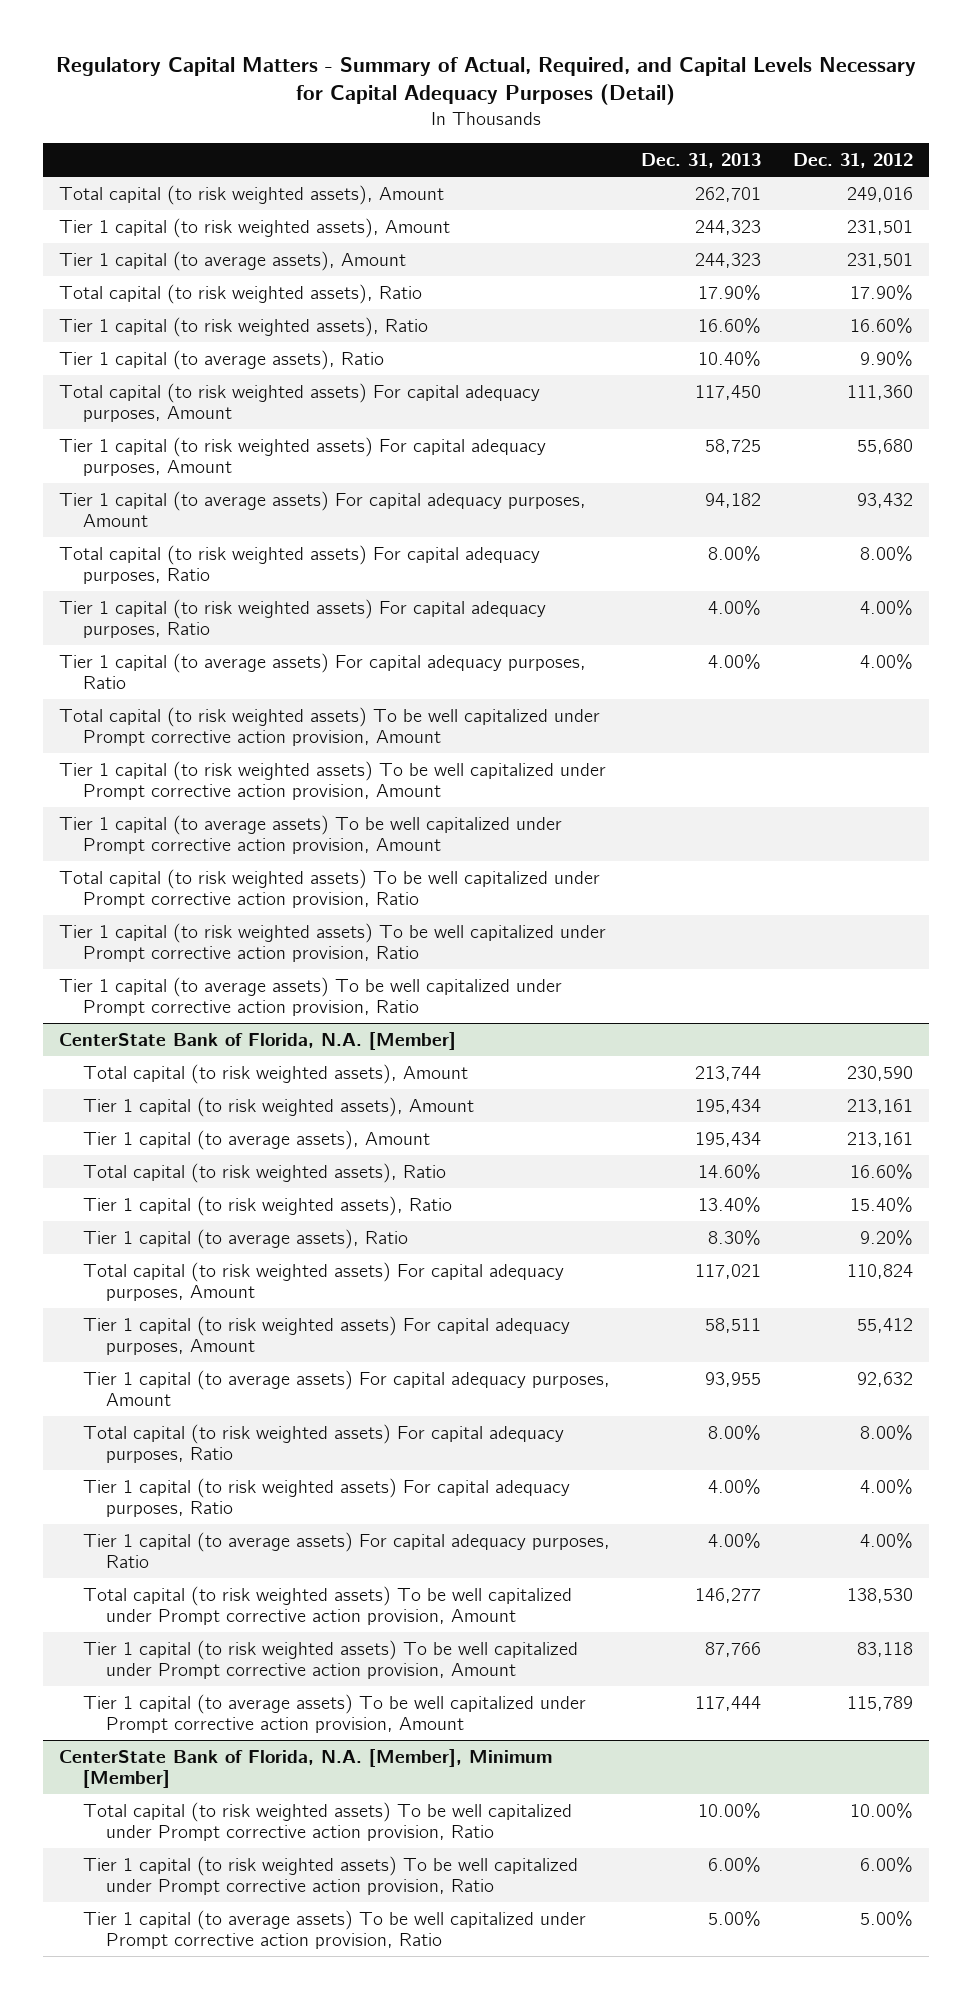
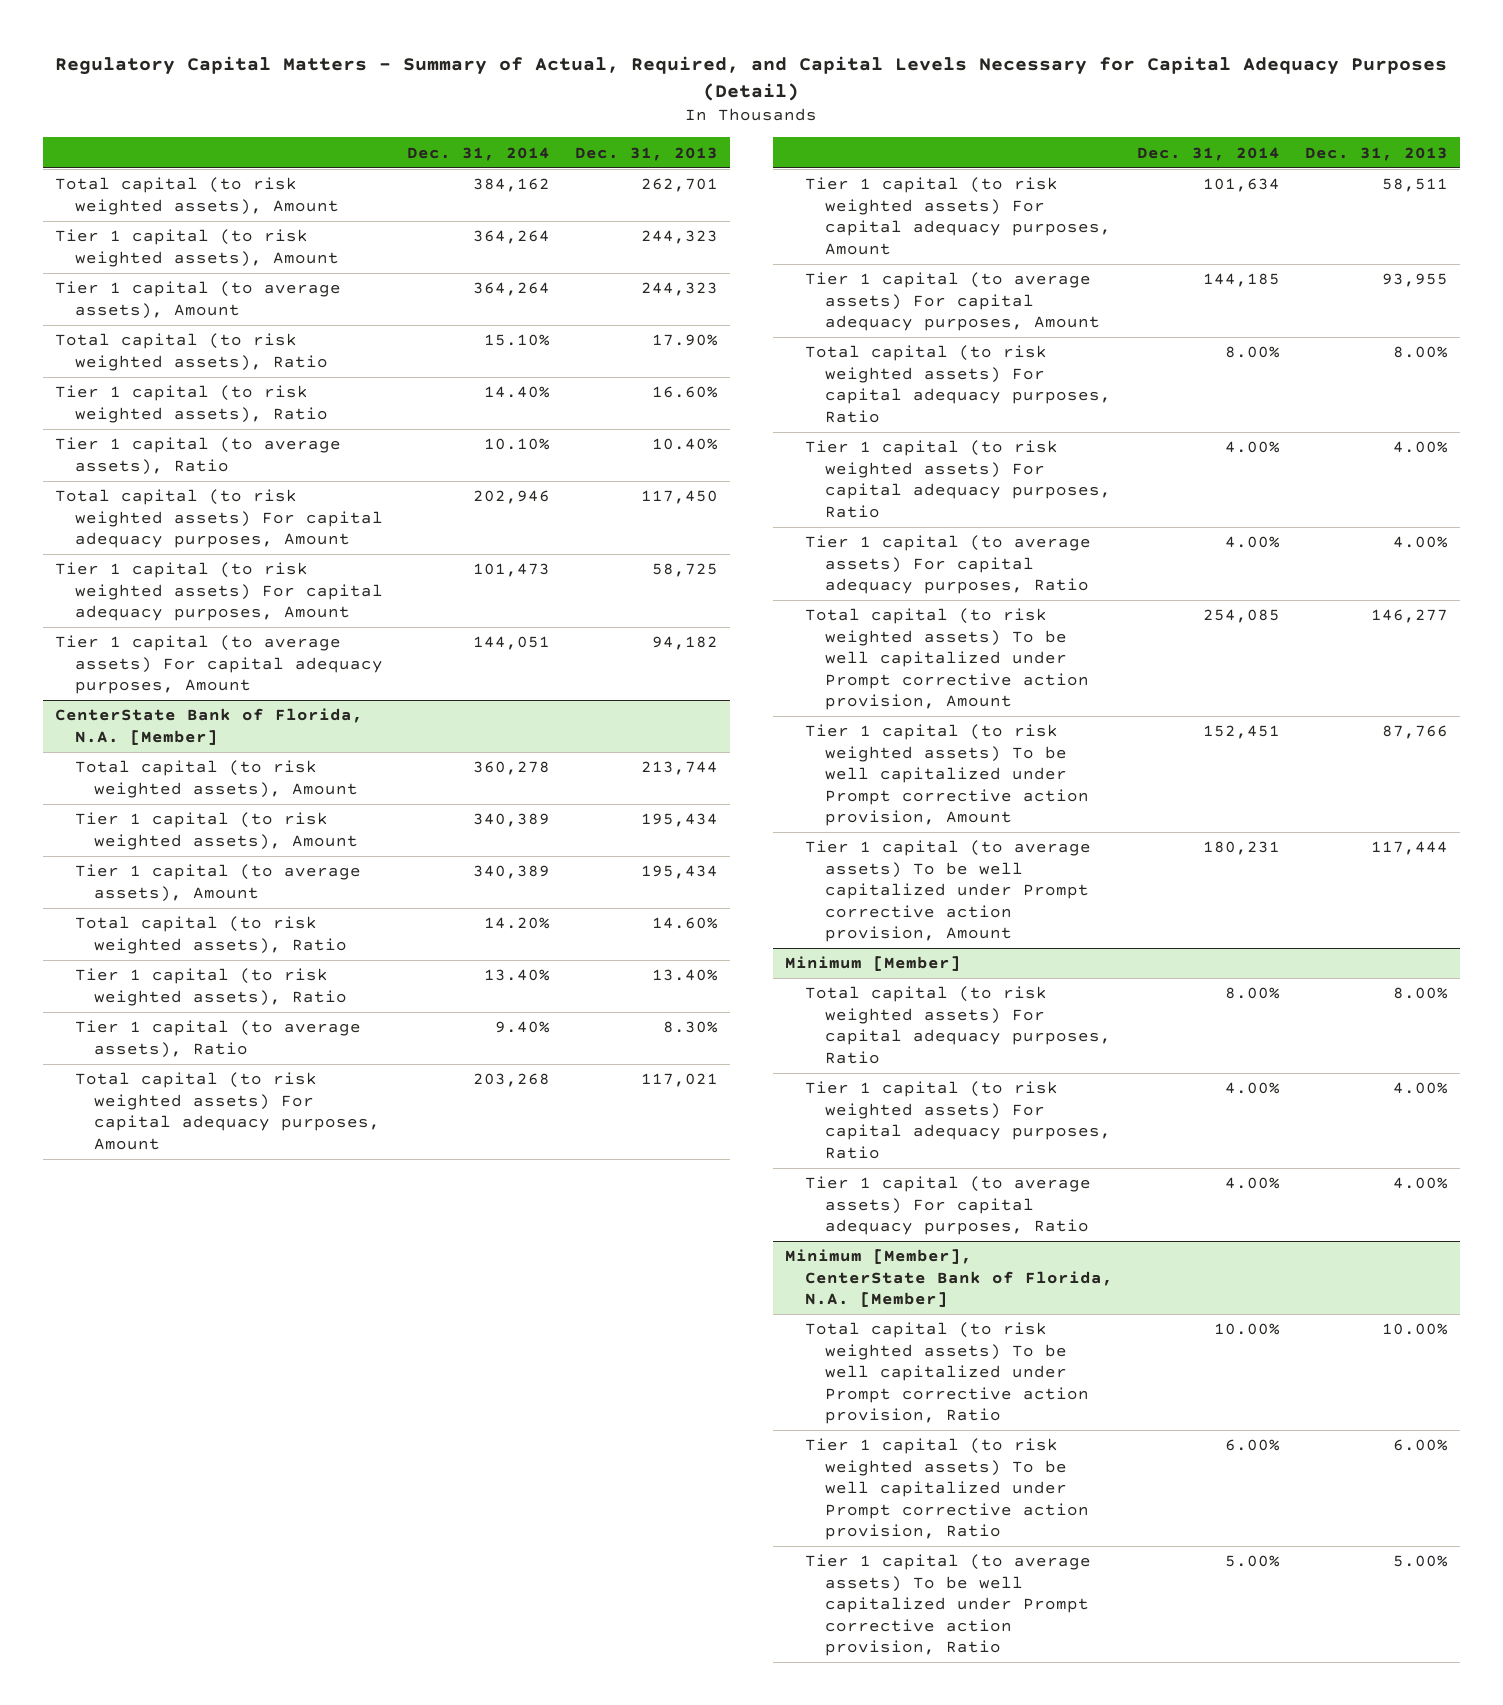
[793,153,914,169] Dec. 31, 2012 -> none
none -> [407,146,551,161] Dec. 31, 2014
[58,544,540,585] Total capital (to risk weighted assets) For capital adequacy purposes, Ratio -> none
[58,598,546,639] Tier 1 capital (to risk weighted assets) For capital adequacy purposes, Ratio -> none
[58,652,586,690] Tier 1 capital (to average assets) For capital adequacy purposes, Ratio -> none
[58,706,600,747] Total capital (to risk weighted assets) To be well capitalized under Prompt corrective action provision, Amount -> none
[58,760,606,801] Tier 1 capital (to risk weighted assets) To be well capitalized under Prompt corrective action provision, Amount -> none
[58,814,562,855] Tier 1 capital (to average assets) To be well capitalized under Prompt corrective action provision, Amount -> none
[58,868,600,909] Total capital (to risk weighted assets) To be well capitalized under Prompt corrective action provision, Ratio -> none
[58,922,606,963] Tier 1 capital (to risk weighted assets) To be well capitalized under Prompt corrective action provision, Ratio -> none
[58,976,562,1017] Tier 1 capital (to average assets) To be well capitalized under Prompt corrective action provision, Ratio -> none
none -> [785,956,962,972] Minimum [Member]
none -> [804,986,1111,1064] Total capital (to risk weighted assets) For capital adequacy purposes, Ratio
none -> [804,1081,1111,1159] Tier 1 capital (to risk weighted assets) For capital adequacy purposes, Ratio
none -> [804,1176,1091,1236] Tier 1 capital (to average assets) For capital adequacy purposes, Ratio
[58,1748,552,1789] CenterState Bank of Florida, N.A. [Member], Minimum [Member] -> [785,1249,1113,1308] Minimum [Member], CenterState Bank of Florida, N.A. [Member]

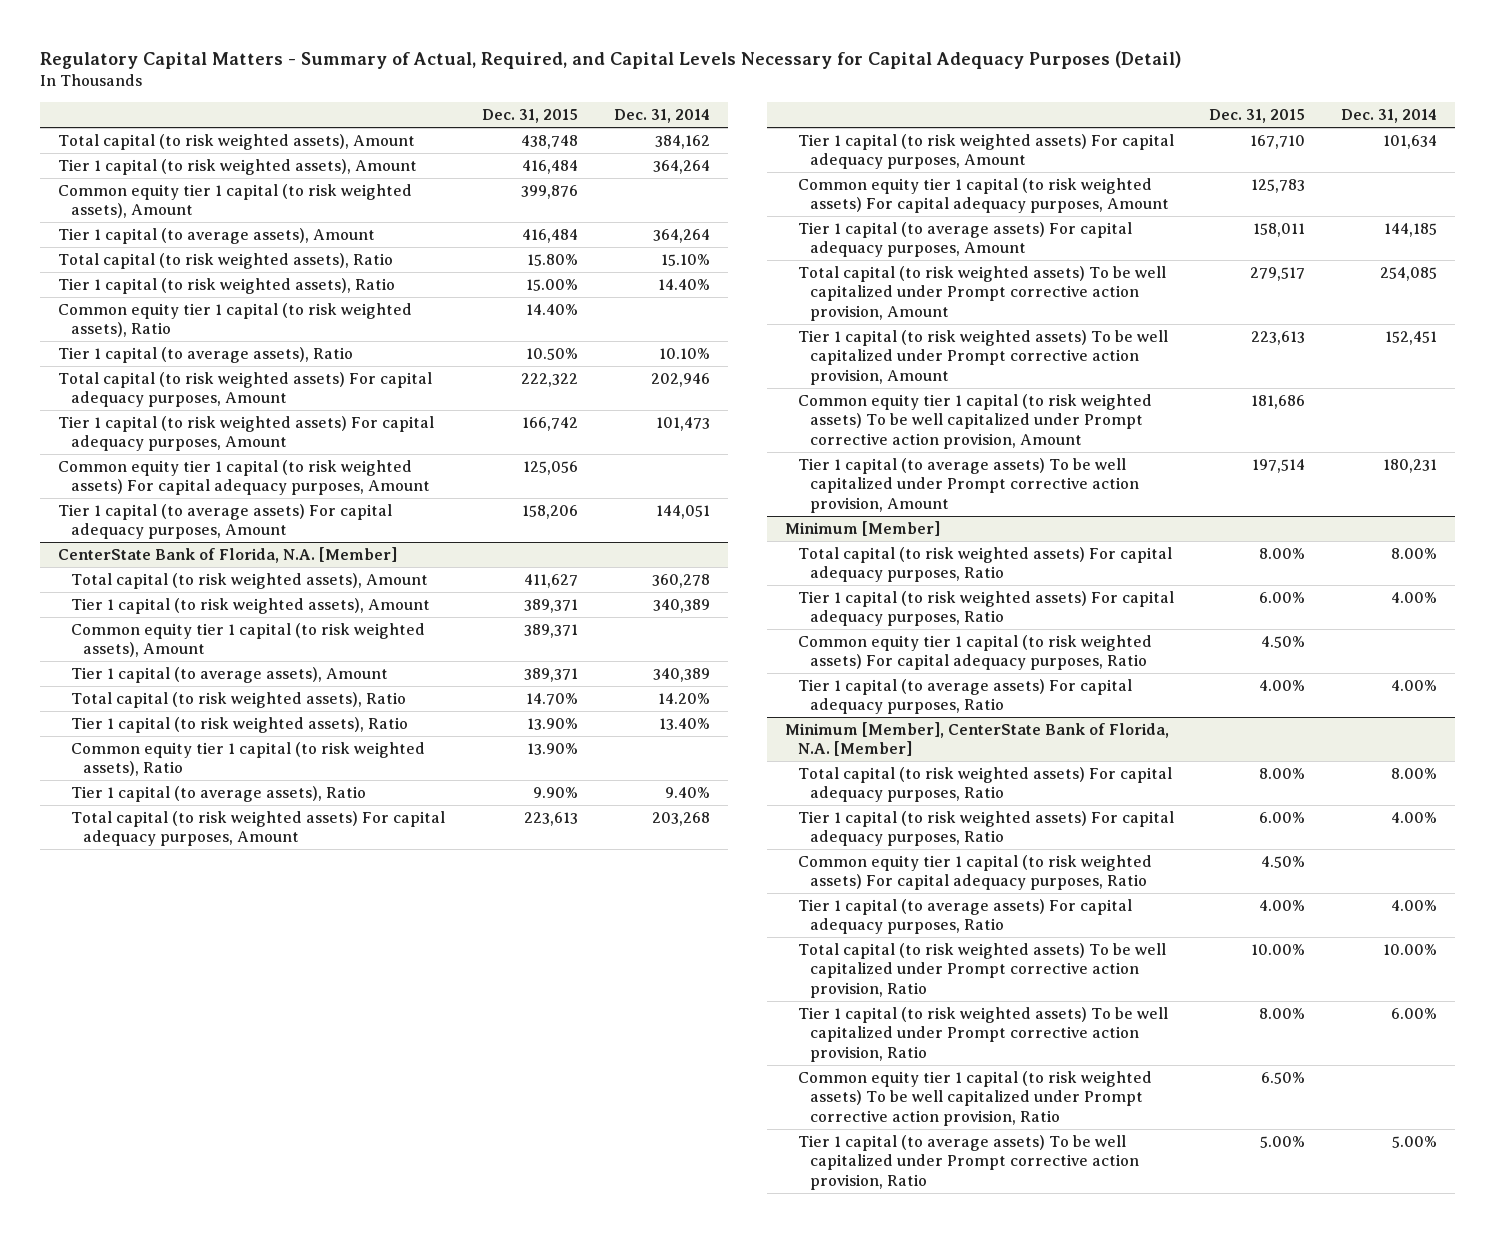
[574,146,718,161] Dec. 31, 2013 -> none
none -> [482,108,579,123] Dec. 31, 2015
none -> [58,183,413,219] Common equity tier 1 capital (to risk weighted assets), Amount
none -> [58,302,413,338] Common equity tier 1 capital (to risk weighted assets), Ratio
none -> [58,459,430,496] Common equity tier 1 capital (to risk weighted assets) For capital adequacy purposes, Amount
none -> [70,622,425,658] Common equity tier 1 capital (to risk weighted assets), Amount
none -> [70,741,425,777] Common equity tier 1 capital (to risk weighted assets), Ratio
none -> [797,177,1170,214] Common equity tier 1 capital (to risk weighted assets) For capital adequacy purposes, Amount
[804,345,1111,423] Total capital (to risk weighted assets) For capital adequacy purposes, Ratio -> none
[804,440,1111,518] Tier 1 capital (to risk weighted assets) For capital adequacy purposes, Ratio -> none
[804,535,1091,595] Tier 1 capital (to average assets) For capital adequacy purposes, Ratio -> none
none -> [797,393,1152,449] Common equity tier 1 capital (to risk weighted assets) To be well capitalized under Prompt corrective action provision, Amount
none -> [797,634,1152,671] Common equity tier 1 capital (to risk weighted assets) For capital adequacy purposes, Ratio
none -> [797,766,1172,803] Total capital (to risk weighted assets) For capital adequacy purposes, Ratio
none -> [797,810,1174,847] Tier 1 capital (to risk weighted assets) For capital adequacy purposes, Ratio
none -> [797,854,1152,891] Common equity tier 1 capital (to risk weighted assets) For capital adequacy purposes, Ratio
none -> [797,898,1132,935] Tier 1 capital (to average assets) For capital adequacy purposes, Ratio
none -> [797,1070,1152,1126] Common equity tier 1 capital (to risk weighted assets) To be well capitalized under Prompt corrective action provision, Ratio

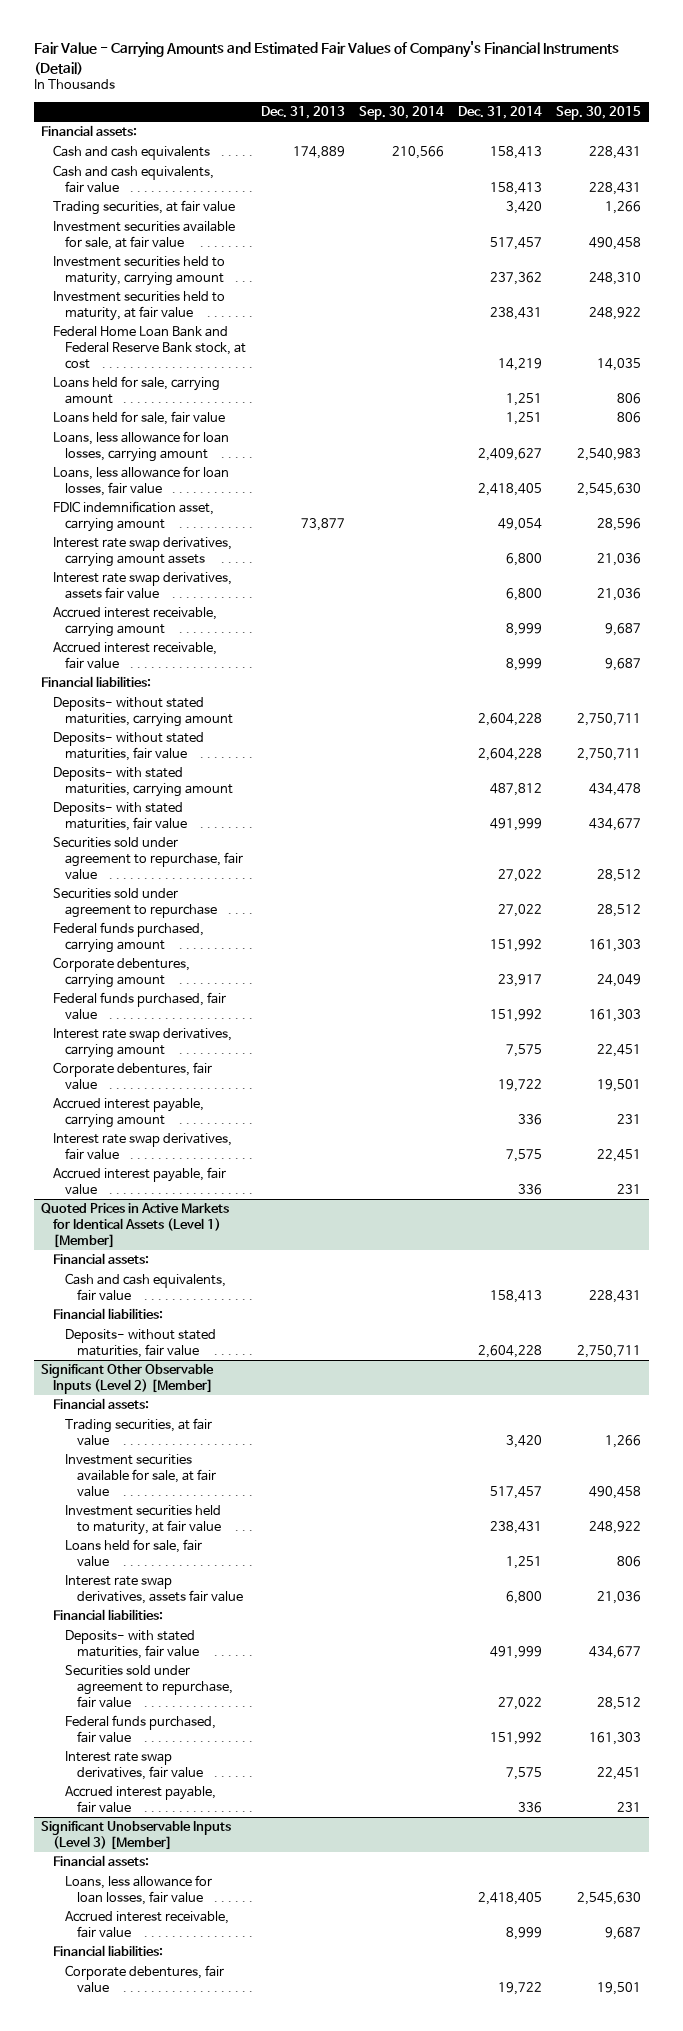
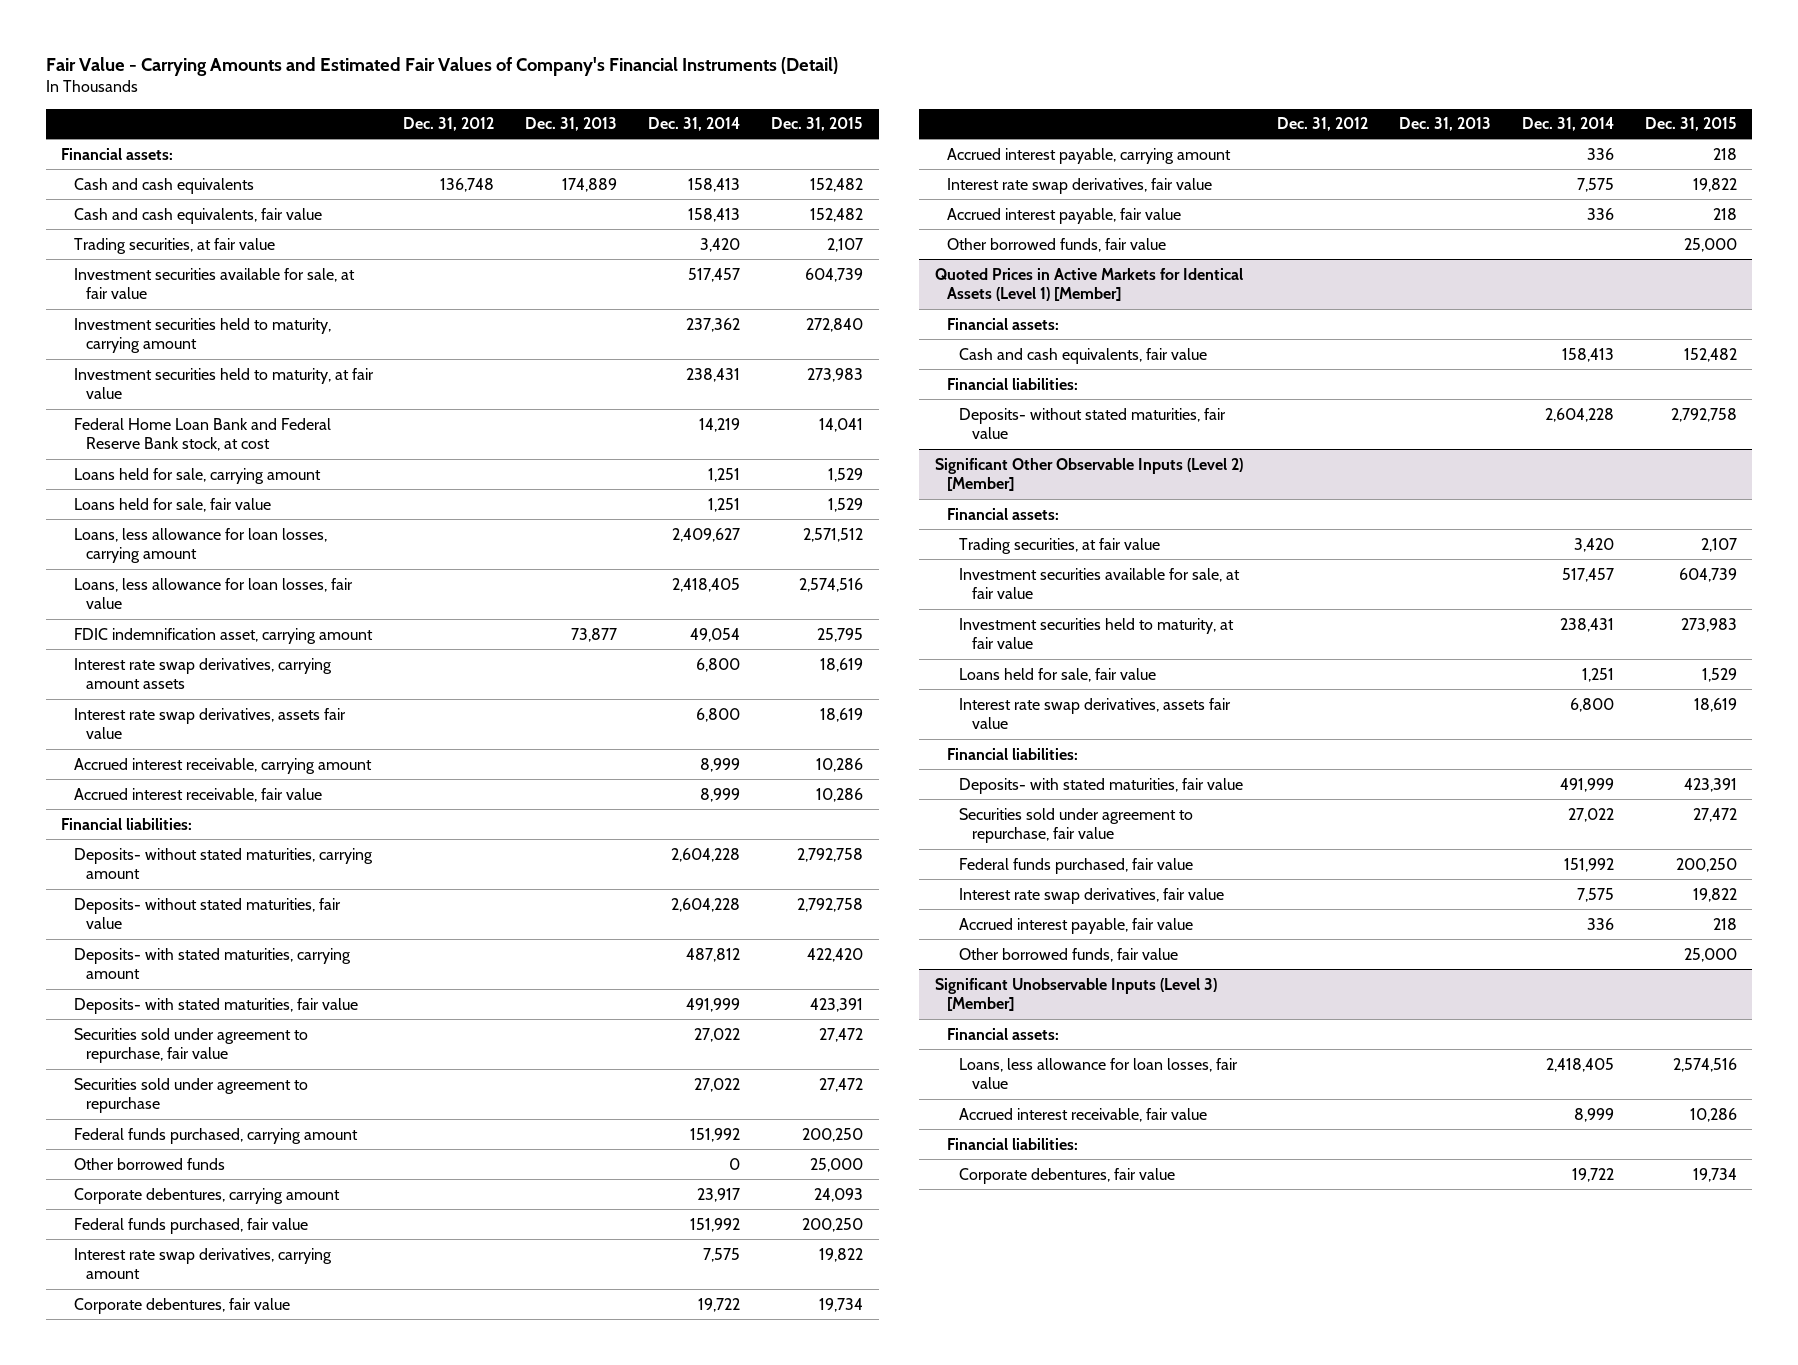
[358,105,444,120] Sep. 30, 2014 -> none
[556,105,642,120] Sep. 30, 2015 -> none
none -> [403,117,495,132] Dec. 31, 2012
none -> [771,117,864,132] Dec. 31, 2015
none -> [73,1157,225,1170] Other borrowed funds
none -> [947,237,1167,252] Other borrowed funds, fair value
none -> [959,947,1179,962] Other borrowed funds, fair value

